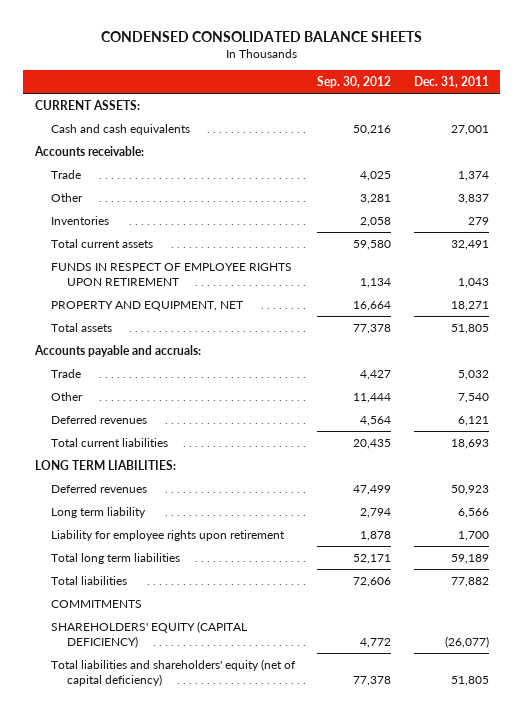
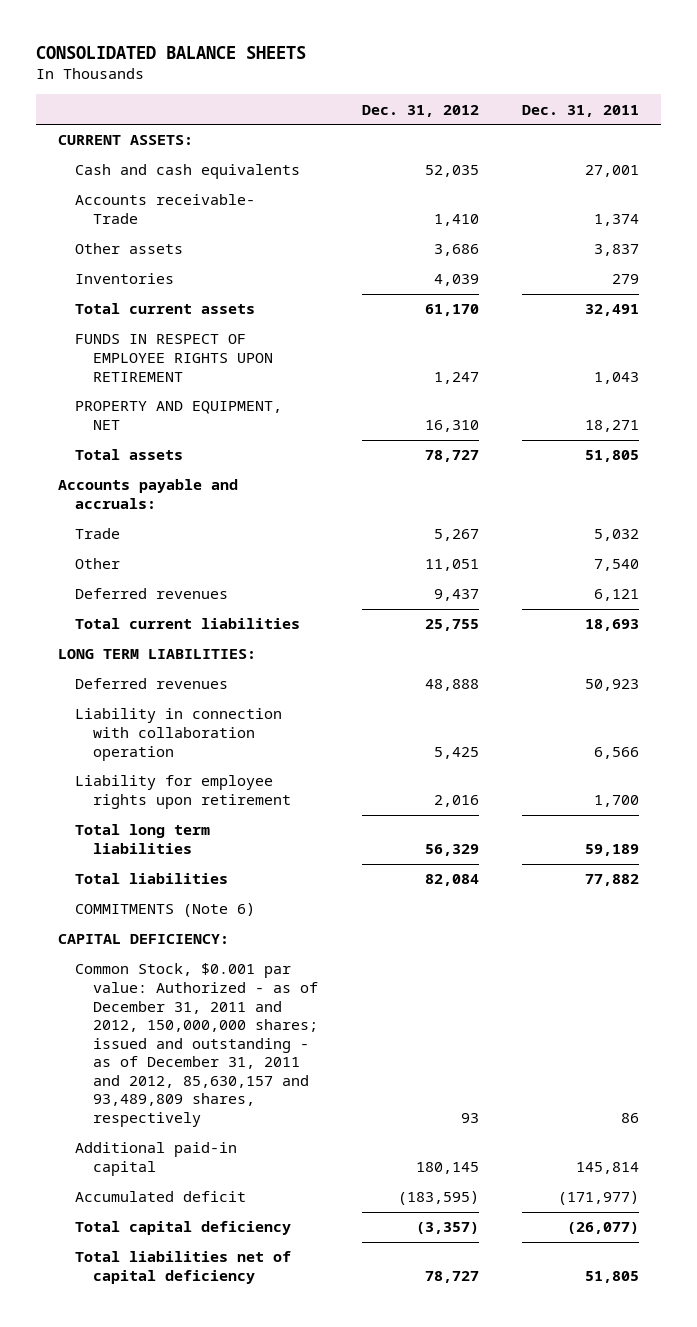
[100,30,422,42] CONDENSED CONSOLIDATED BALANCE SHEETS -> [36,46,307,60] CONSOLIDATED BALANCE SHEETS
[317,75,392,88] Sep. 30, 2012 -> none
none -> [361,104,479,117] Dec. 31, 2012
[33,145,144,156] Accounts receivable: -> none
[50,169,81,179] Trade -> [75,194,256,224] Accounts receivable- Trade
[50,192,83,202] Other -> [75,243,184,255] Other assets
[50,506,146,518] Long term liability -> [75,708,283,761] Liability in connection with collaboration operation
[50,599,142,608] COMMITMENTS -> [75,903,256,918] COMMITMENTS (Note 6)
none -> [57,934,229,945] CAPITAL DEFICIENCY:
none -> [75,963,318,1128] Common Stock, $0.001 par value: Authorized - as of December 31, 2011 and 2012, 150,000,000 shares; issued and outstanding - as of December 31, 2011 and 2012, 85,630,157 and 93,489,809 shares, respectively
none -> [75,1142,238,1176] Additional paid-in capital
none -> [75,1191,247,1203] Accumulated deficit
[50,620,247,649] SHAREHOLDERS' EQUITY (CAPITAL DEFICIENCY) -> [75,1221,292,1236] Total capital deficiency
[50,658,296,687] Total liabilities and shareholders' equity (net of capital deficiency) -> [75,1251,292,1284] Total liabilities net of capital deficiency

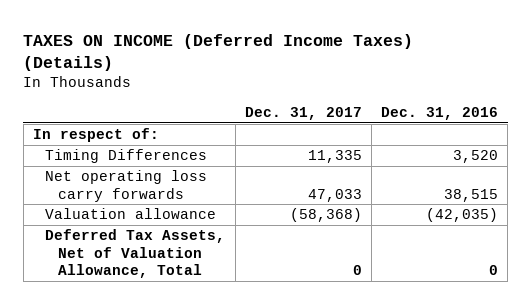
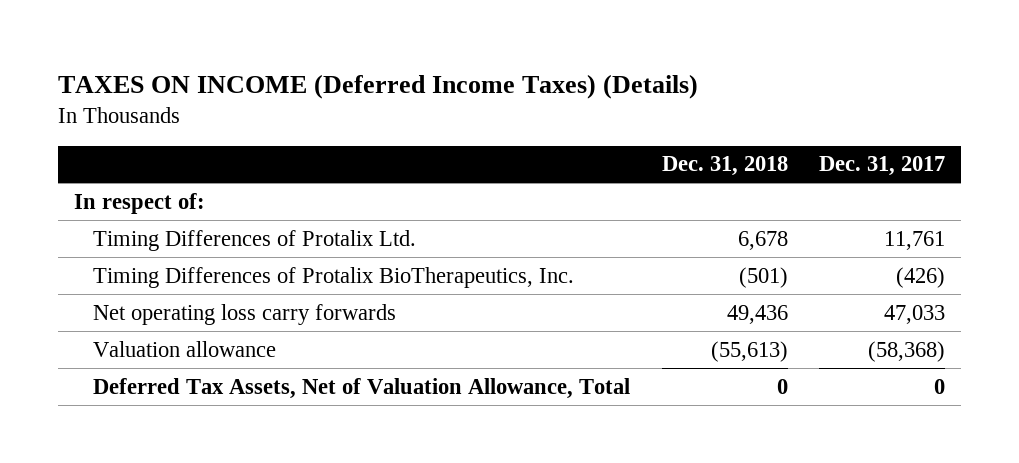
[380,106,498,120] Dec. 31, 2016 -> none
none -> [661,156,788,177] Dec. 31, 2018
[45,149,208,164] Timing Differences -> [93,229,417,251] Timing Differences of Protalix Ltd.
[307,150,362,164] 11,335 -> [884,230,946,250] 11,761
none -> [93,266,575,288] Timing Differences of Protalix BioTherapeutics, Inc.

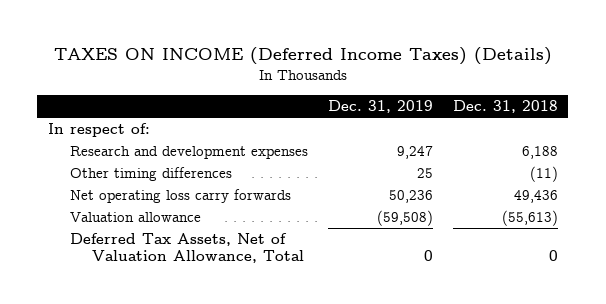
[819,156,946,177] Dec. 31, 2017 -> none
none -> [327,99,433,113] Dec. 31, 2019
[93,229,417,251] Timing Differences of Protalix Ltd. -> none
[93,266,575,288] Timing Differences of Protalix BioTherapeutics, Inc. -> none
none -> [69,146,308,160] Research and development expenses
none -> [69,167,232,182] Other timing differences

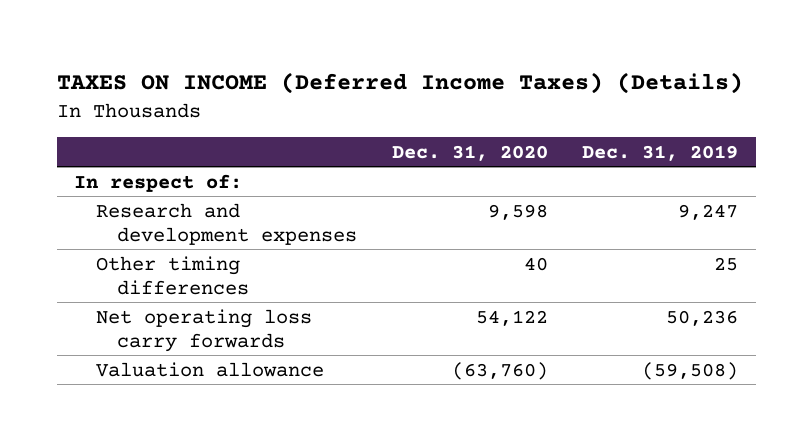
[453,99,559,113] Dec. 31, 2018 -> none
none -> [391,144,548,161] Dec. 31, 2020
[69,233,304,264] Deferred Tax Assets, Net of Valuation Allowance, Total -> none

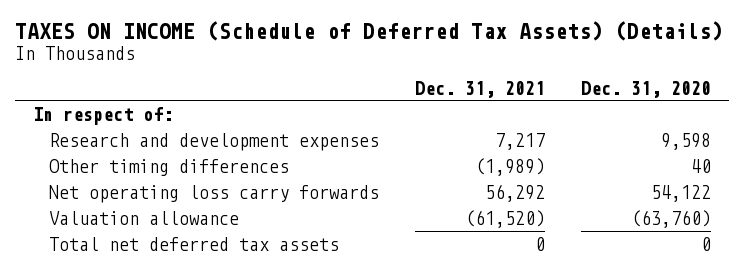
[56,71,743,94] TAXES ON INCOME (Deferred Income Taxes) (Details) -> [15,21,724,42] TAXES ON INCOME (Schedule of Deferred Tax Assets) (Details)
[582,144,739,161] Dec. 31, 2019 -> none
none -> [415,80,546,98] Dec. 31, 2021
none -> [49,236,340,251] Total net deferred tax assets

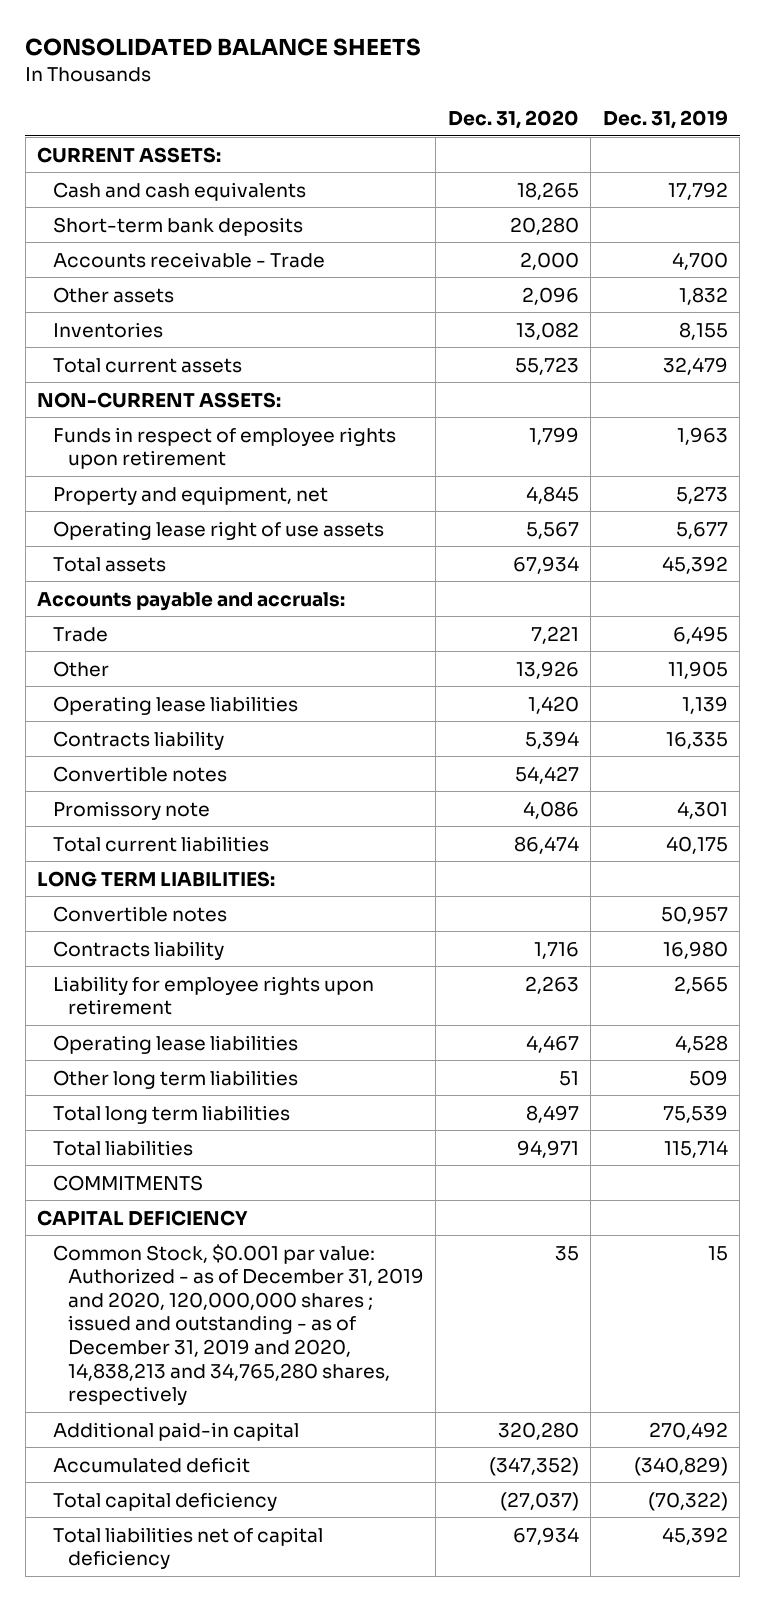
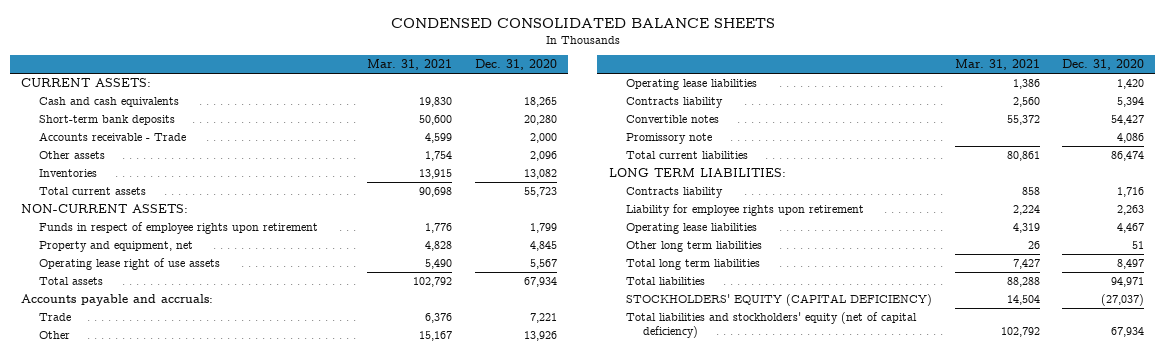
[25,38,422,57] CONSOLIDATED BALANCE SHEETS -> [390,17,775,28] CONDENSED CONSOLIDATED BALANCE SHEETS
[602,110,728,130] Dec. 31, 2019 -> none
none -> [367,59,453,71] Mar. 31, 2021
[52,905,227,922] Convertible notes -> none
[52,1174,203,1191] COMMITMENTS -> none
[37,1209,249,1226] CAPITAL DEFICIENCY -> none
[52,1243,424,1406] Common Stock, $0.001 par value: Authorized - as of December 31, 2019 and 2020, 120,000,000 shares ; issued and outstanding - as of December 31, 2019 and 2020, 14,838,213 and 34,765,280 shares, respectively -> none
[52,1421,299,1441] Additional paid-in capital -> none
[52,1456,250,1473] Accumulated deficit -> none
[52,1491,277,1511] Total capital deficiency -> [625,293,932,306] STOCKHOLDERS' EQUITY (CAPITAL DEFICIENCY)
[52,1526,323,1570] Total liabilities net of capital deficiency -> [625,311,917,339] Total liabilities and stockholders' equity (net of capital deficiency)

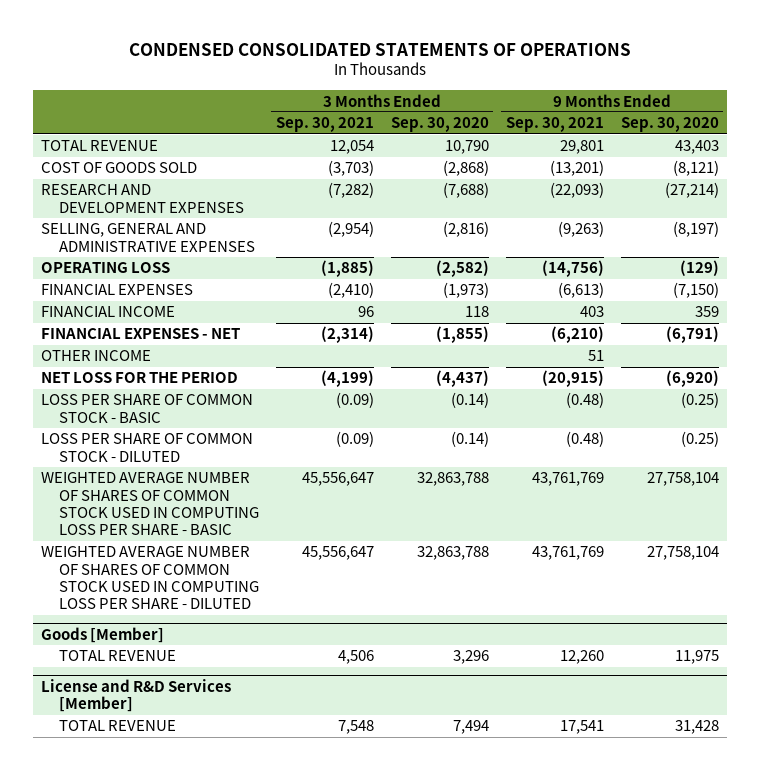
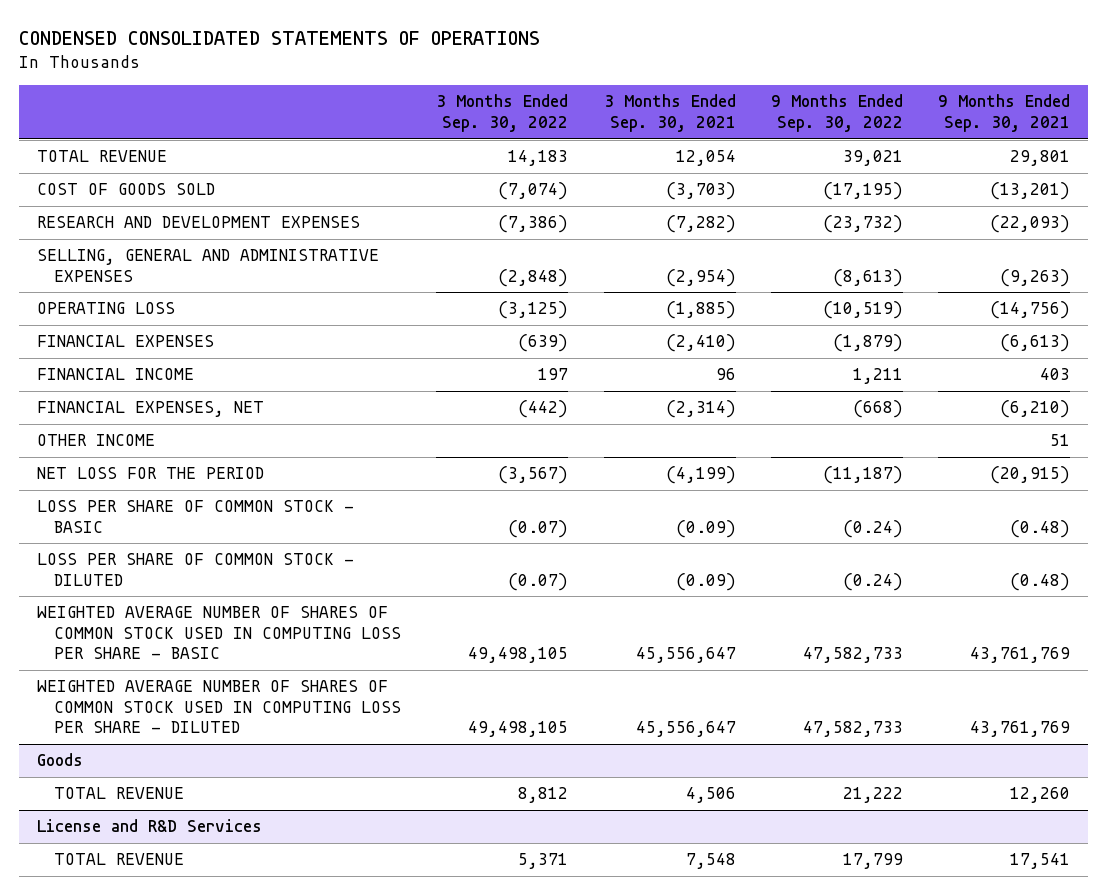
[390,117,489,133] Sep. 30, 2020 -> none
[620,117,719,133] Sep. 30, 2020 -> none
none -> [436,94,569,132] 3 Months Ended Sep. 30, 2022
none -> [770,94,903,132] 9 Months Ended Sep. 30, 2022
[41,328,241,340] FINANCIAL EXPENSES - NET -> [36,401,264,418] FINANCIAL EXPENSES, NET
[41,626,165,643] Goods [Member] -> [36,753,83,767] Goods
[41,678,232,713] License and R&D Services [Member] -> [36,819,262,833] License and R&D Services

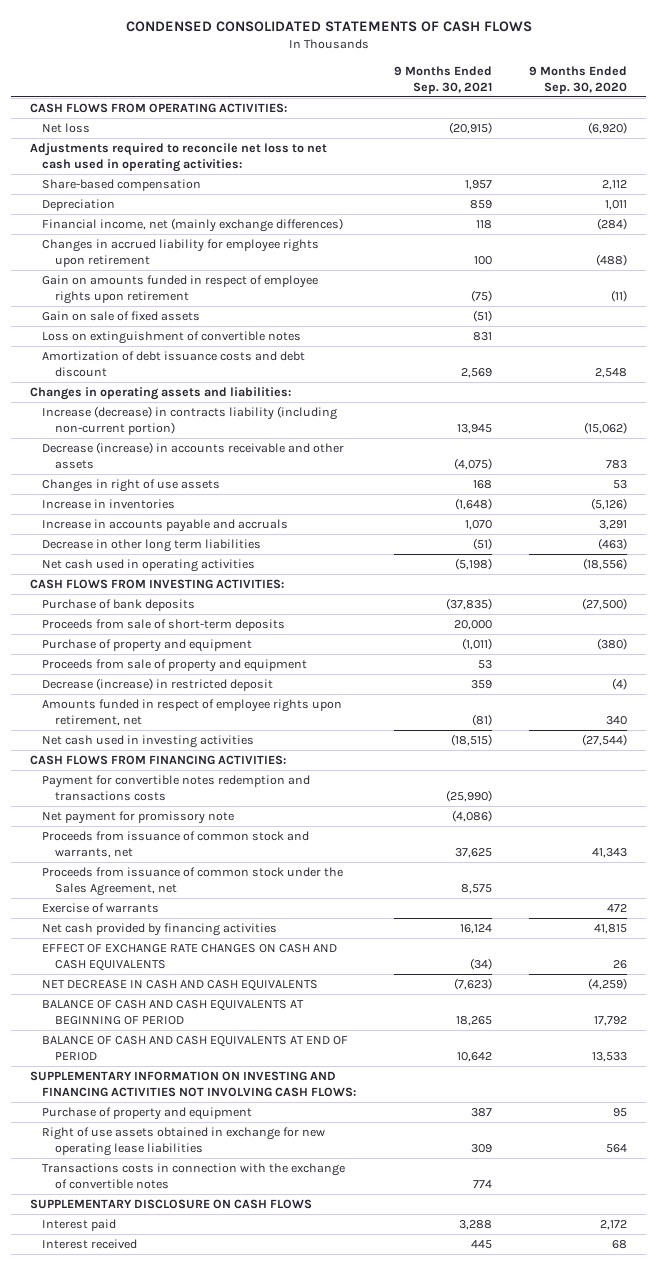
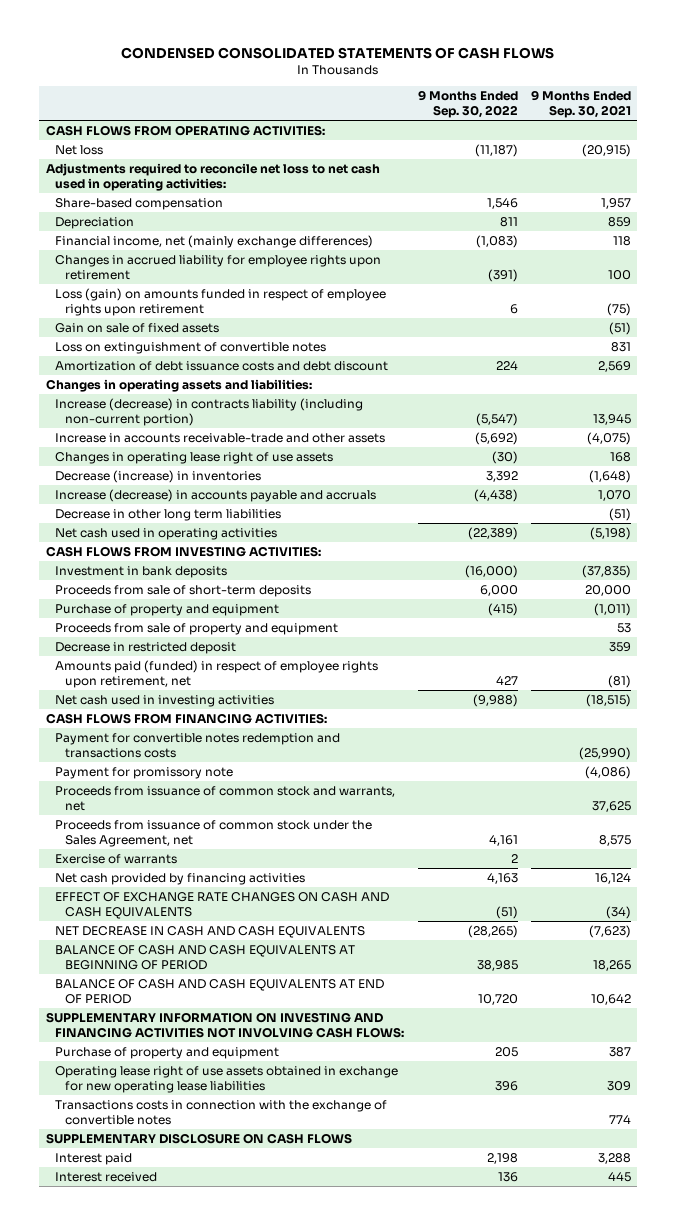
[529,65,628,94] 9 Months Ended Sep. 30, 2020 -> none
none -> [417,89,518,119] 9 Months Ended Sep. 30, 2022
[42,275,319,304] Gain on amounts funded in respect of employee rights upon retirement -> [55,287,387,317] Loss (gain) on amounts funded in respect of employee rights upon retirement
[42,442,345,469] Decrease (increase) in accounts receivable and other assets -> [55,432,386,443] Increase in accounts receivable-trade and other assets
[42,479,221,493] Changes in right of use assets -> [55,451,334,464] Changes in operating lease right of use assets
[42,499,176,510] Increase in inventories -> [55,469,262,483] Decrease (increase) in inventories
[42,519,289,533] Increase in accounts payable and accruals -> [55,488,377,502] Increase (decrease) in accounts payable and accruals
[42,599,196,612] Purchase of bank deposits -> [55,565,228,578] Investment in bank deposits
[42,678,274,692] Decrease (increase) in restricted deposit -> [55,641,237,654] Decrease in restricted deposit
[42,699,343,726] Amounts funded in respect of employee rights upon retirement, net -> [55,659,379,689] Amounts paid (funded) in respect of employee rights upon retirement, net
[42,811,235,825] Net payment for promissory note -> [55,766,234,779] Payment for promissory note
[42,1127,326,1156] Right of use assets obtained in exchange for new operating lease liabilities -> [55,1065,399,1094] Operating lease right of use assets obtained in exchange for new operating lease liabilities

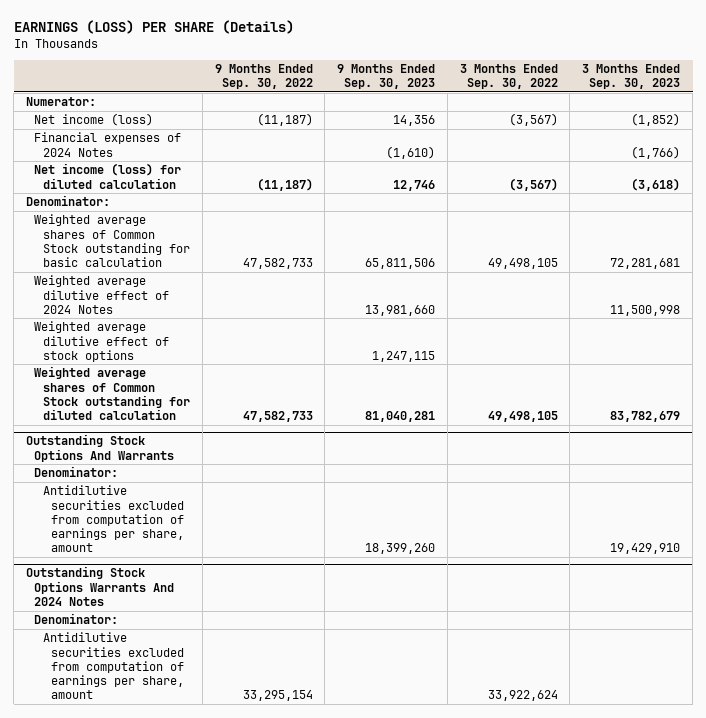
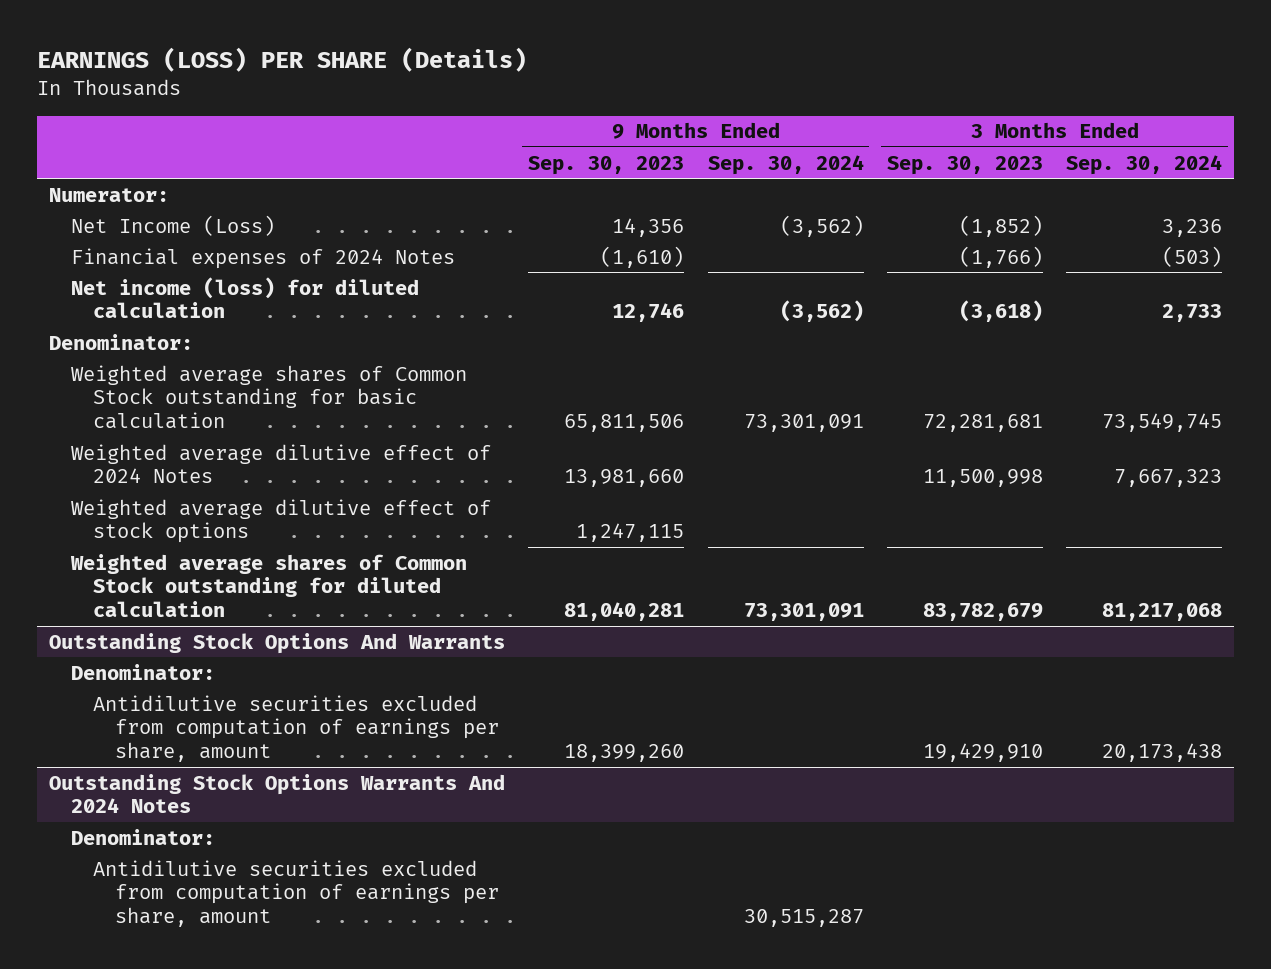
[214,64,313,90] 9 Months Ended Sep. 30, 2022 -> none
[459,64,558,90] 3 Months Ended Sep. 30, 2022 -> none
none -> [707,154,864,175] Sep. 30, 2024
none -> [1066,154,1223,175] Sep. 30, 2024
[34,113,154,127] Net income (loss) -> [70,214,275,236] Net Income (Loss)

